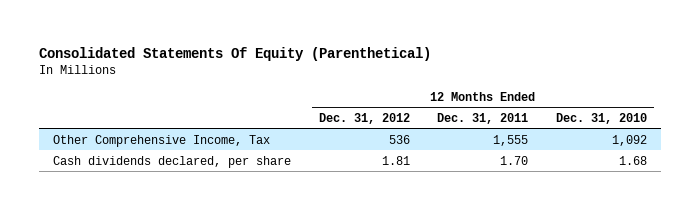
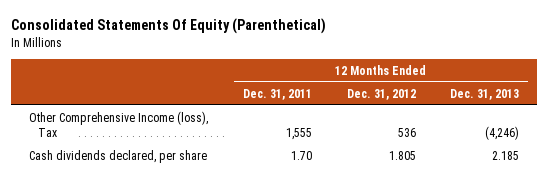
[556,112,648,124] Dec. 31, 2010 -> none
none -> [450,88,520,100] Dec. 31, 2013
[52,134,270,147] Other Comprehensive Income, Tax -> [28,110,208,138] Other Comprehensive Income (loss), Tax
[381,155,410,165] 1.81 -> [388,150,416,160] 1.805

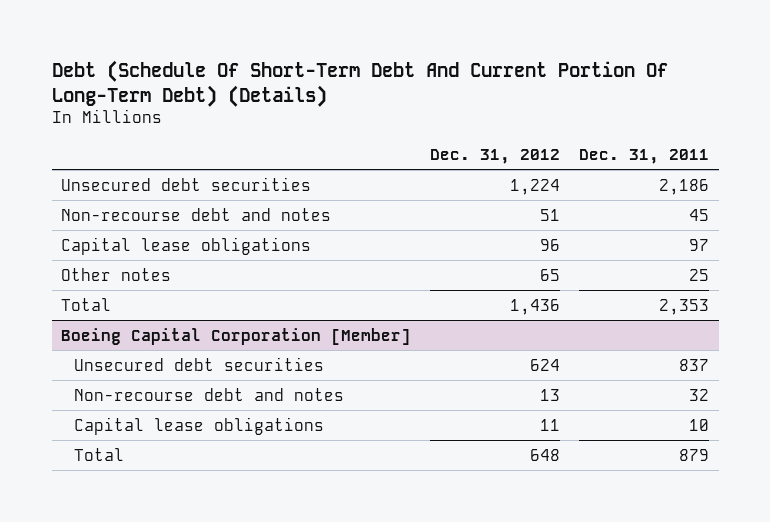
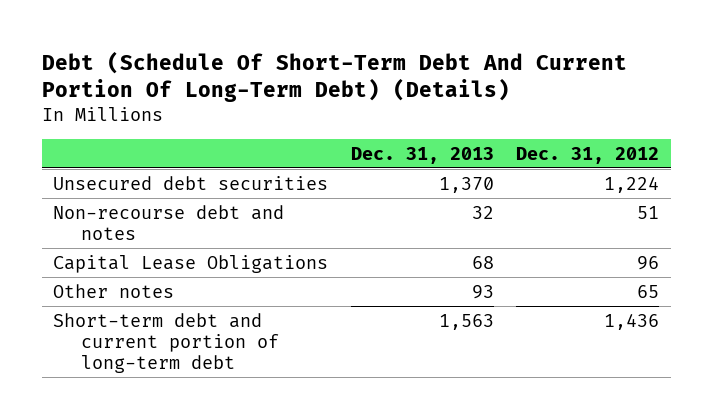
[579,148,710,164] Dec. 31, 2011 -> none
none -> [350,146,494,164] Dec. 31, 2013
[61,236,312,255] Capital lease obligations -> [53,254,329,273] Capital Lease Obligations
[61,327,412,345] Boeing Capital Corporation [Member] -> none
[73,356,324,371] Unsecured debt securities -> none
[73,387,344,401] Non-recourse debt and notes -> none
[73,416,324,435] Capital lease obligations -> none
[73,447,124,461] Total -> none
[61,297,112,311] Total -> [53,312,280,373] Short-term debt and current portion of long-term debt

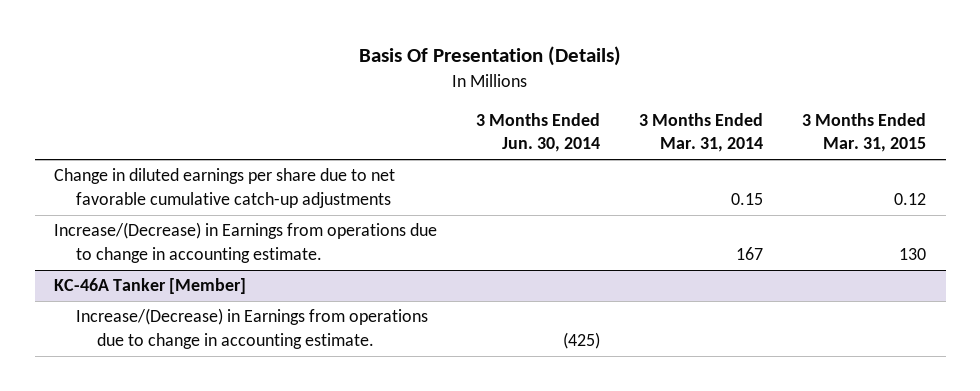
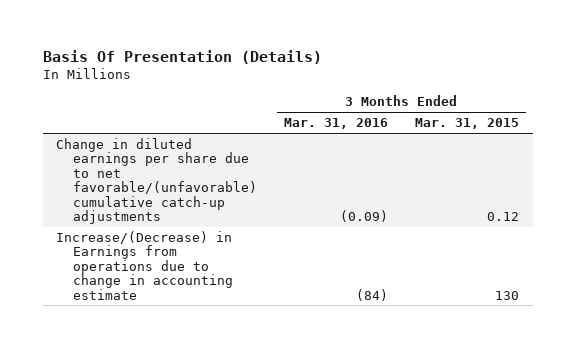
[476,113,601,153] 3 Months Ended Jun. 30, 2014 -> none
[639,113,764,153] 3 Months Ended Mar. 31, 2014 -> none
none -> [283,118,388,130] Mar. 31, 2016
[54,278,247,295] KC-46A Tanker [Member] -> none
[75,308,428,349] Increase/(Decrease) in Earnings from operations due to change in accounting estimate. -> none
[54,168,396,208] Change in diluted earnings per share due to net favorable cumulative catch-up adjustments -> [56,138,257,224] Change in diluted earnings per share due to net favorable/(unfavorable) cumulative catch-up adjustments
[54,222,438,263] Increase/(Decrease) in Earnings from operations due to change in accounting estimate. -> [56,231,233,300] Increase/(Decrease) in Earnings from operations due to change in accounting estimate

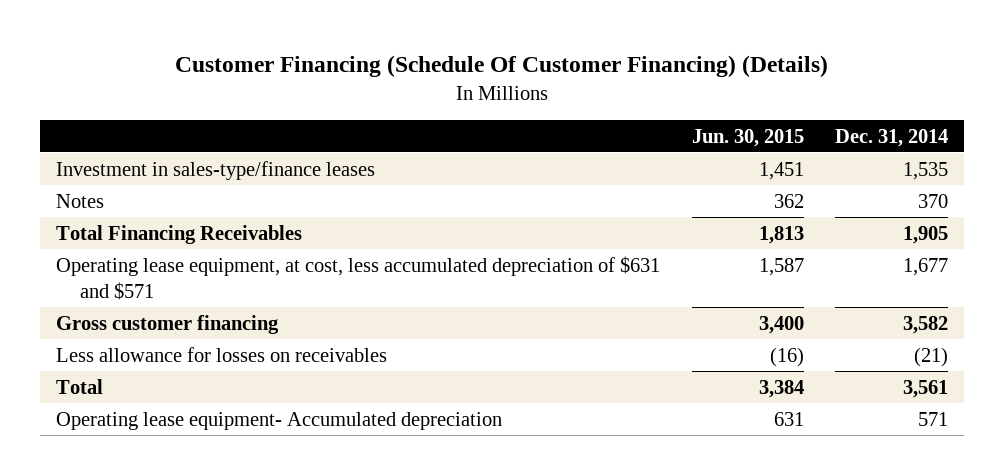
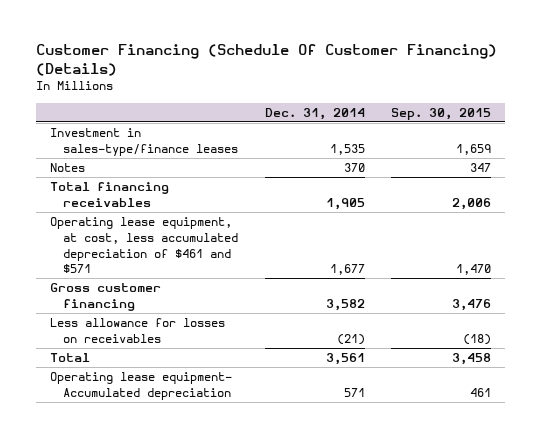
[691,128,804,147] Jun. 30, 2015 -> none
none -> [391,107,492,120] Sep. 30, 2015
[56,224,303,244] Total Financing Receivables -> [49,182,169,207] Total financing receivables
[56,255,661,301] Operating lease equipment, at cost, less accumulated depreciation of $631 and $571 -> [49,217,238,274] Operating lease equipment, at cost, less accumulated depreciation of $461 and $571

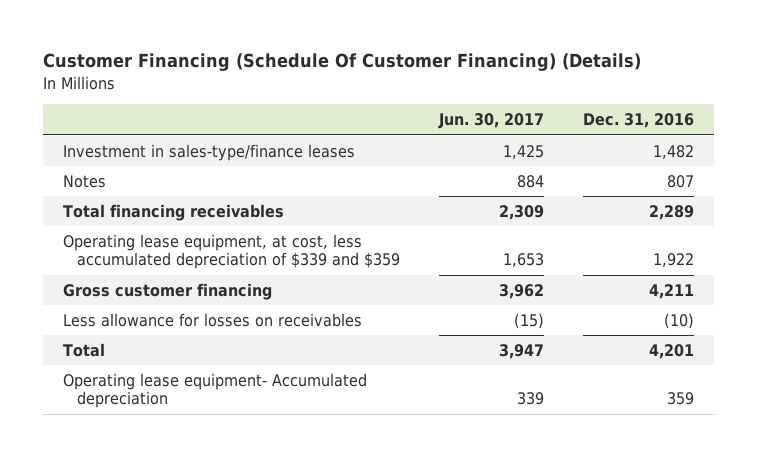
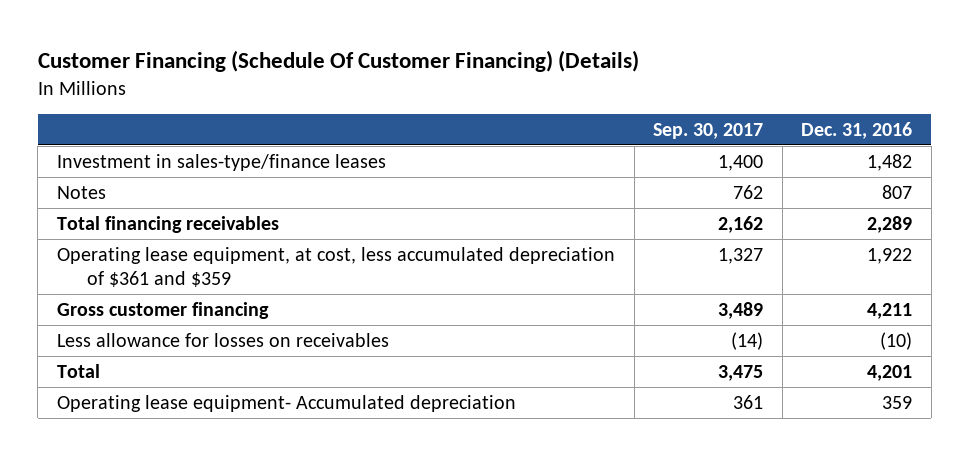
[438,113,545,130] Jun. 30, 2017 -> none
none -> [653,122,764,139] Sep. 30, 2017
[62,233,400,270] Operating lease equipment, at cost, less accumulated depreciation of $339 and $359 -> [57,246,616,287] Operating lease equipment, at cost, less accumulated depreciation of $361 and $359

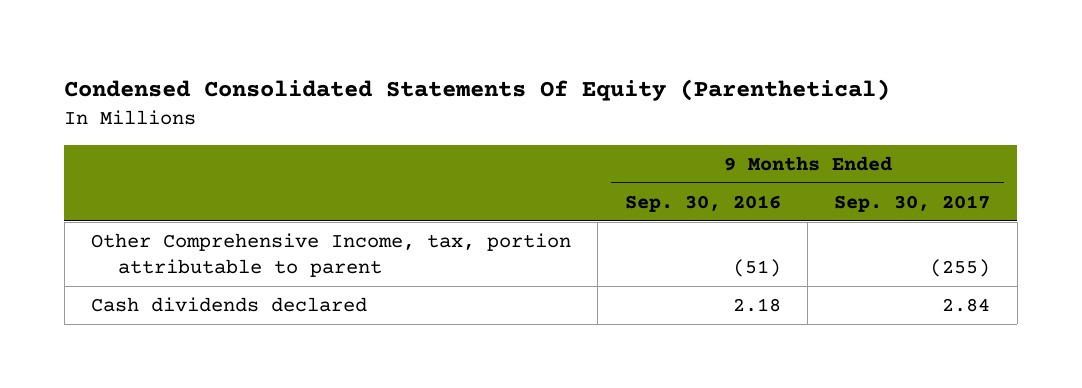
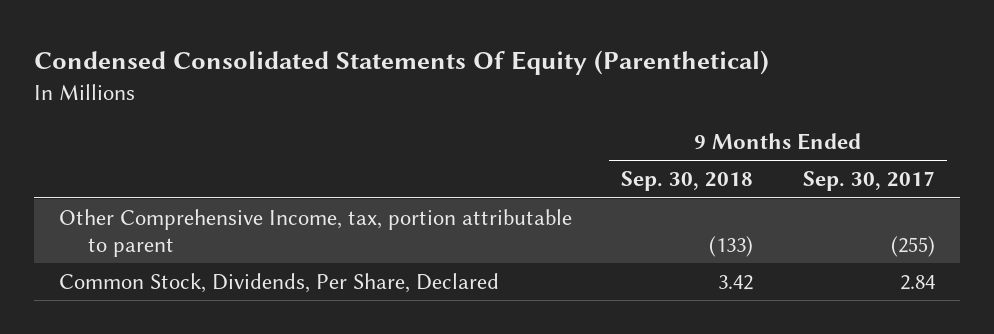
[624,194,781,212] Sep. 30, 2016 -> none
none -> [621,171,754,192] Sep. 30, 2018
[91,296,368,312] Cash dividends declared -> [59,273,500,294] Common Stock, Dividends, Per Share, Declared

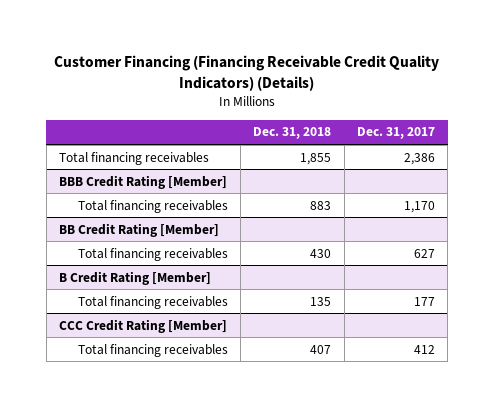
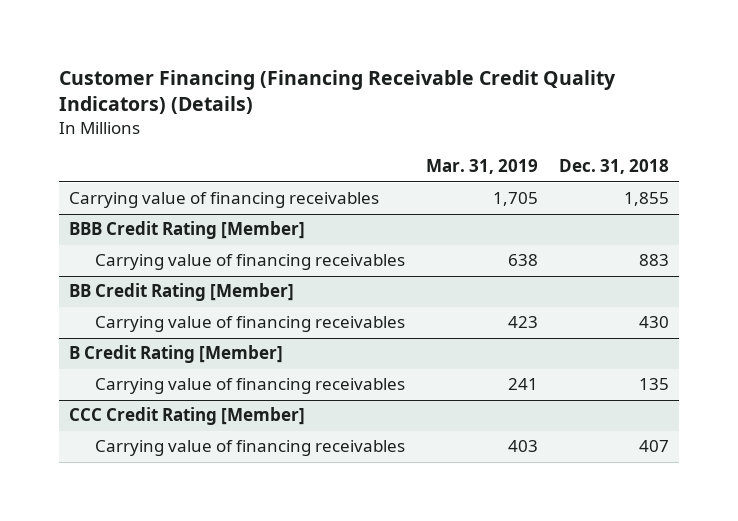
[356,127,435,140] Dec. 31, 2017 -> none
none -> [425,159,538,175] Mar. 31, 2019
[58,151,209,165] Total financing receivables -> [69,192,380,209] Carrying value of financing receivables
[77,199,228,213] Total financing receivables -> [94,254,405,271] Carrying value of financing receivables
[77,247,228,261] Total financing receivables -> [94,316,405,333] Carrying value of financing receivables
[77,295,228,309] Total financing receivables -> [94,378,405,395] Carrying value of financing receivables
[77,343,228,357] Total financing receivables -> [94,440,405,457] Carrying value of financing receivables

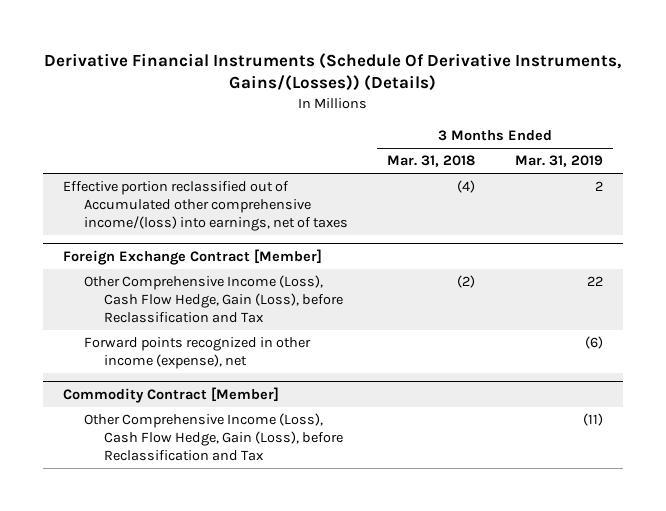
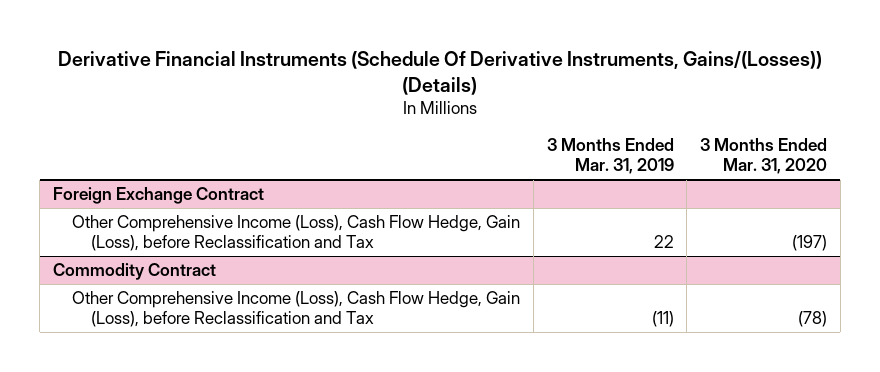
[387,155,476,168] Mar. 31, 2018 -> none
none -> [700,138,828,175] 3 Months Ended Mar. 31, 2020
[62,181,348,231] Effective portion reclassified out of Accumulated other comprehensive income/(loss) into earnings, net of taxes -> none
[62,249,322,266] Foreign Exchange Contract [Member] -> [53,187,265,205] Foreign Exchange Contract
[83,337,311,369] Forward points recognized in other income (expense), net -> none
[62,387,279,404] Commodity Contract [Member] -> [53,263,217,281] Commodity Contract

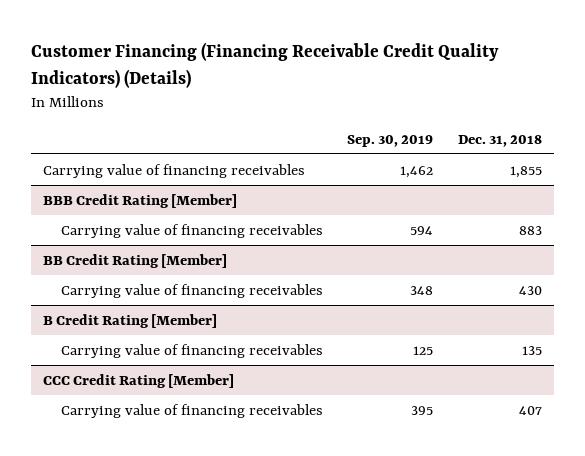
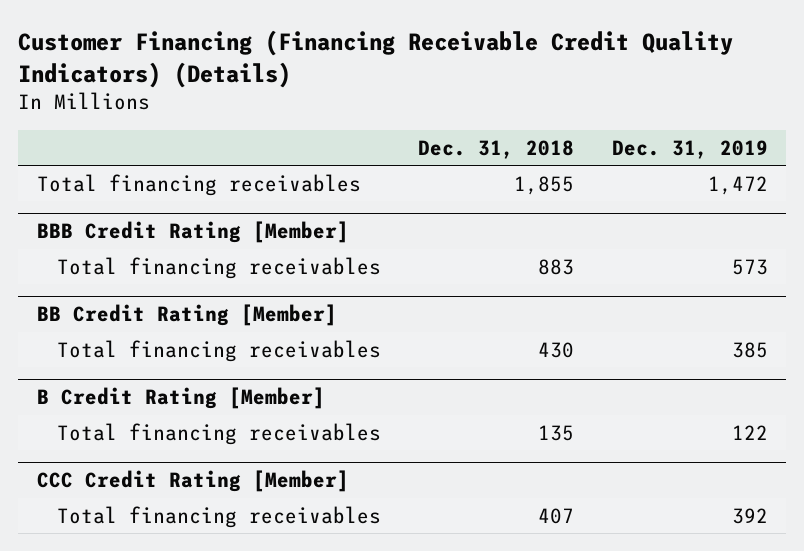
[347,134,434,147] Sep. 30, 2019 -> none
none -> [611,139,768,159] Dec. 31, 2019
[43,163,306,178] Carrying value of financing receivables -> [36,173,361,196] Total financing receivables
[60,223,323,238] Carrying value of financing receivables -> [57,256,382,279] Total financing receivables
[60,283,323,298] Carrying value of financing receivables -> [57,339,382,362] Total financing receivables
[60,343,323,358] Carrying value of financing receivables -> [57,422,382,445] Total financing receivables
[60,403,323,418] Carrying value of financing receivables -> [57,505,382,528] Total financing receivables

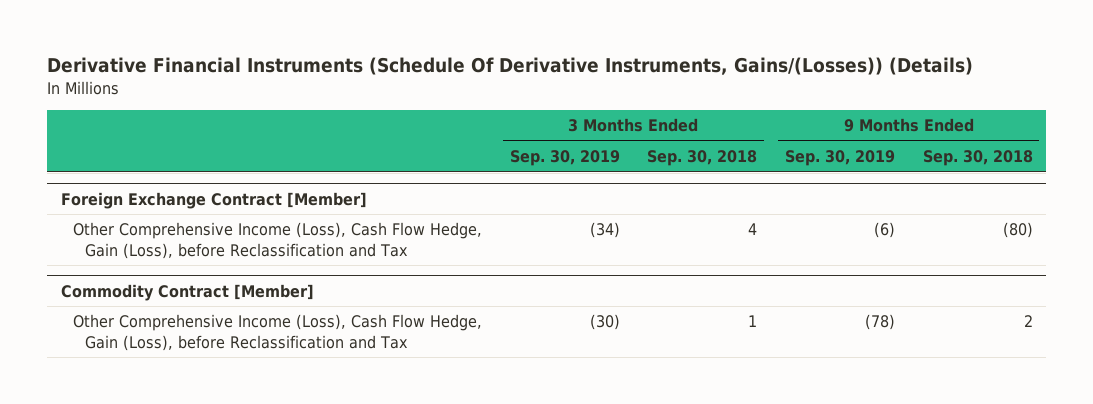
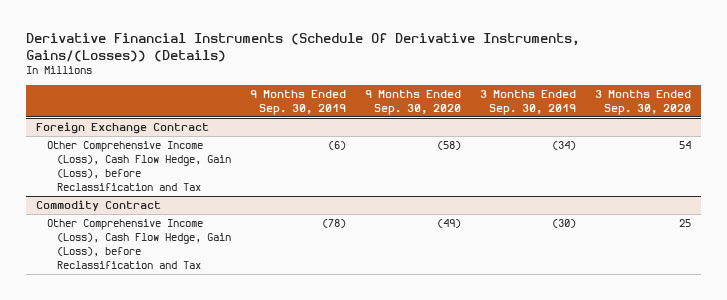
[647,150,758,167] Sep. 30, 2018 -> none
[922,150,1033,167] Sep. 30, 2018 -> none
none -> [365,89,462,115] 9 Months Ended Sep. 30, 2020
none -> [595,89,692,115] 3 Months Ended Sep. 30, 2020
[60,191,367,209] Foreign Exchange Contract [Member] -> [35,122,209,135] Foreign Exchange Contract
[60,283,314,301] Commodity Contract [Member] -> [35,200,161,212] Commodity Contract

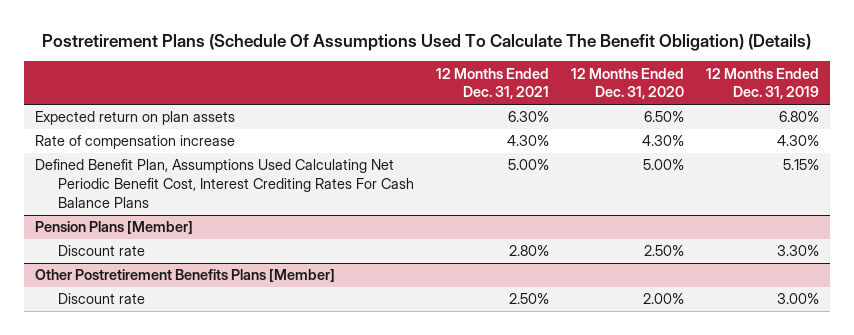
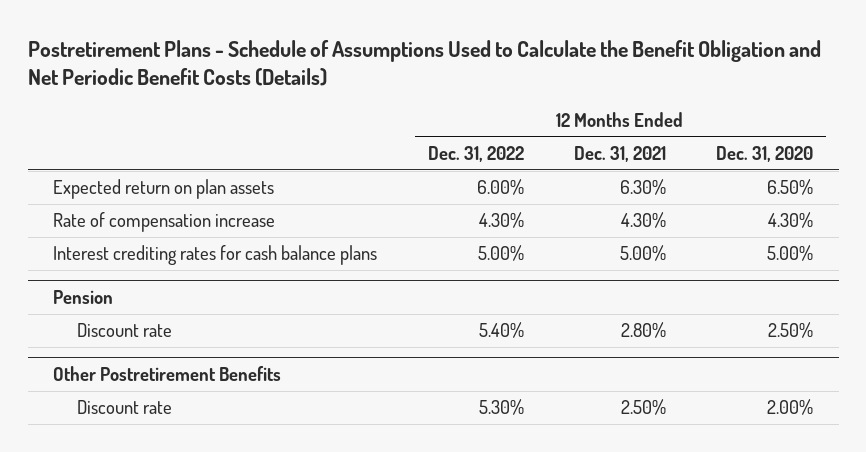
[42,33,812,51] Postretirement Plans (Schedule Of Assumptions Used To Calculate The Benefit Obligation) (Details) -> [27,39,821,87] Postretirement Plans - Schedule of Assumptions Used to Calculate the Benefit Obligation and Net Periodic Benefit Costs (Details)
[705,67,819,100] 12 Months Ended Dec. 31, 2019 -> none
none -> [427,145,524,162] Dec. 31, 2022
[35,159,414,209] Defined Benefit Plan, Assumptions Used Calculating Net Periodic Benefit Cost, Interest Crediting Rates For Cash Balance Plans -> [53,245,378,266] Interest crediting rates for cash balance plans
[35,221,194,235] Pension Plans [Member] -> [53,290,114,305] Pension
[35,269,336,283] Other Postretirement Benefits Plans [Member] -> [53,366,282,382] Other Postretirement Benefits

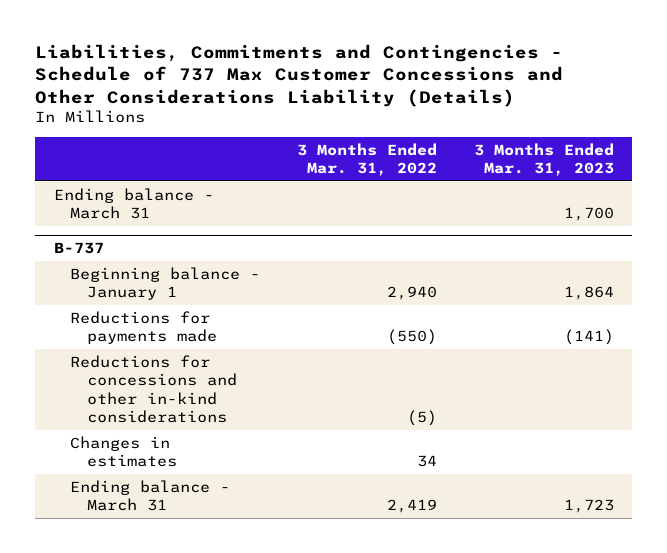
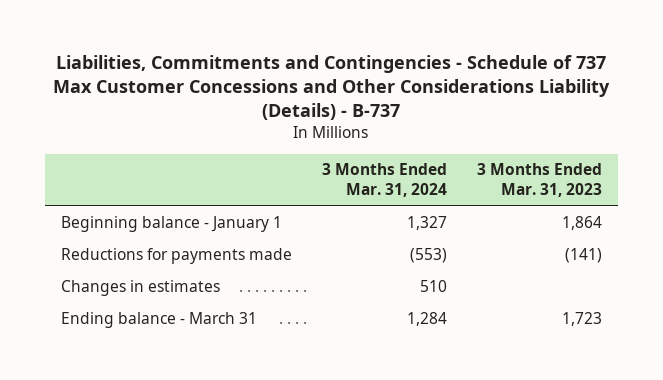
[35,43,564,107] Liabilities, Commitments and Contingencies - Schedule of 737 Max Customer Concessions and Other Considerations Liability (Details) -> [53,55,611,121] Liabilities, Commitments and Contingencies - Schedule of 737 Max Customer Concessions and Other Considerations Liability (Details) - B-737
[297,142,438,177] 3 Months Ended Mar. 31, 2022 -> none
none -> [321,163,447,198] 3 Months Ended Mar. 31, 2024
[53,187,214,220] Ending balance - March 31 -> none
[53,242,104,255] B-737 -> none
[70,354,238,423] Reductions for concessions and other in-kind considerations -> none

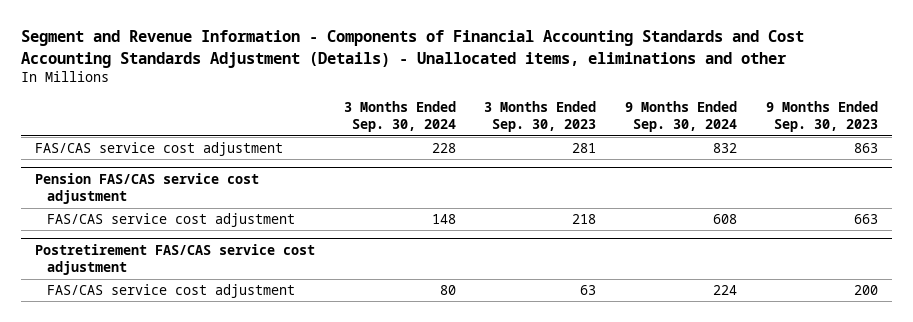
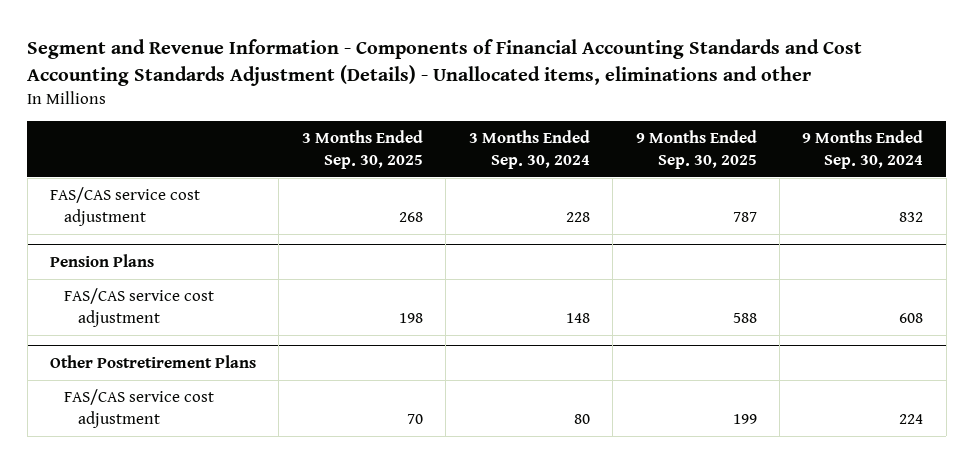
[484,100,597,133] 3 Months Ended Sep. 30, 2023 -> none
[765,100,878,133] 9 Months Ended Sep. 30, 2023 -> none
none -> [301,130,423,170] 3 Months Ended Sep. 30, 2025
none -> [635,130,757,170] 9 Months Ended Sep. 30, 2025
[35,172,260,205] Pension FAS/CAS service cost adjustment -> [50,254,155,268] Pension Plans
[35,243,316,276] Postretirement FAS/CAS service cost adjustment -> [50,355,257,369] Other Postretirement Plans

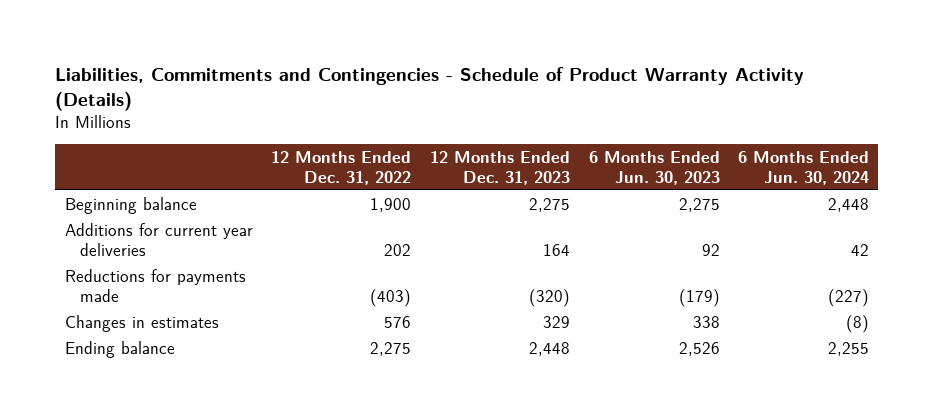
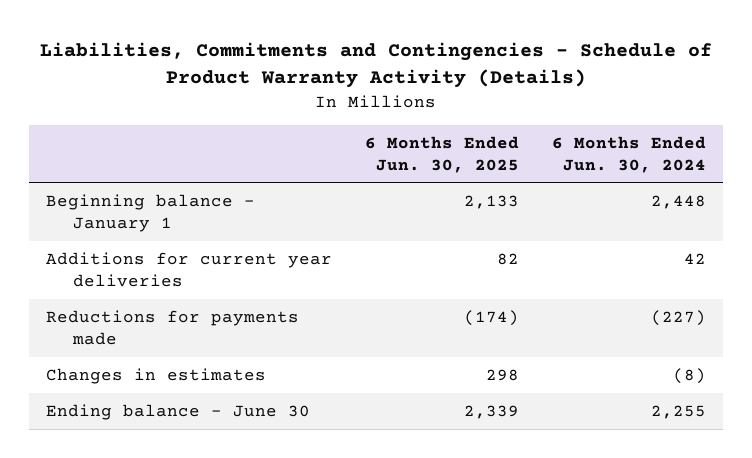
[271,150,412,185] 12 Months Ended Dec. 31, 2022 -> none
[429,150,570,185] 12 Months Ended Dec. 31, 2023 -> none
[588,150,720,185] 6 Months Ended Jun. 30, 2023 -> none
none -> [364,135,519,173] 6 Months Ended Jun. 30, 2025
[64,196,197,214] Beginning balance -> [45,193,255,233] Beginning balance - January 1
[64,340,175,358] Ending balance -> [45,403,310,420] Ending balance - June 30

